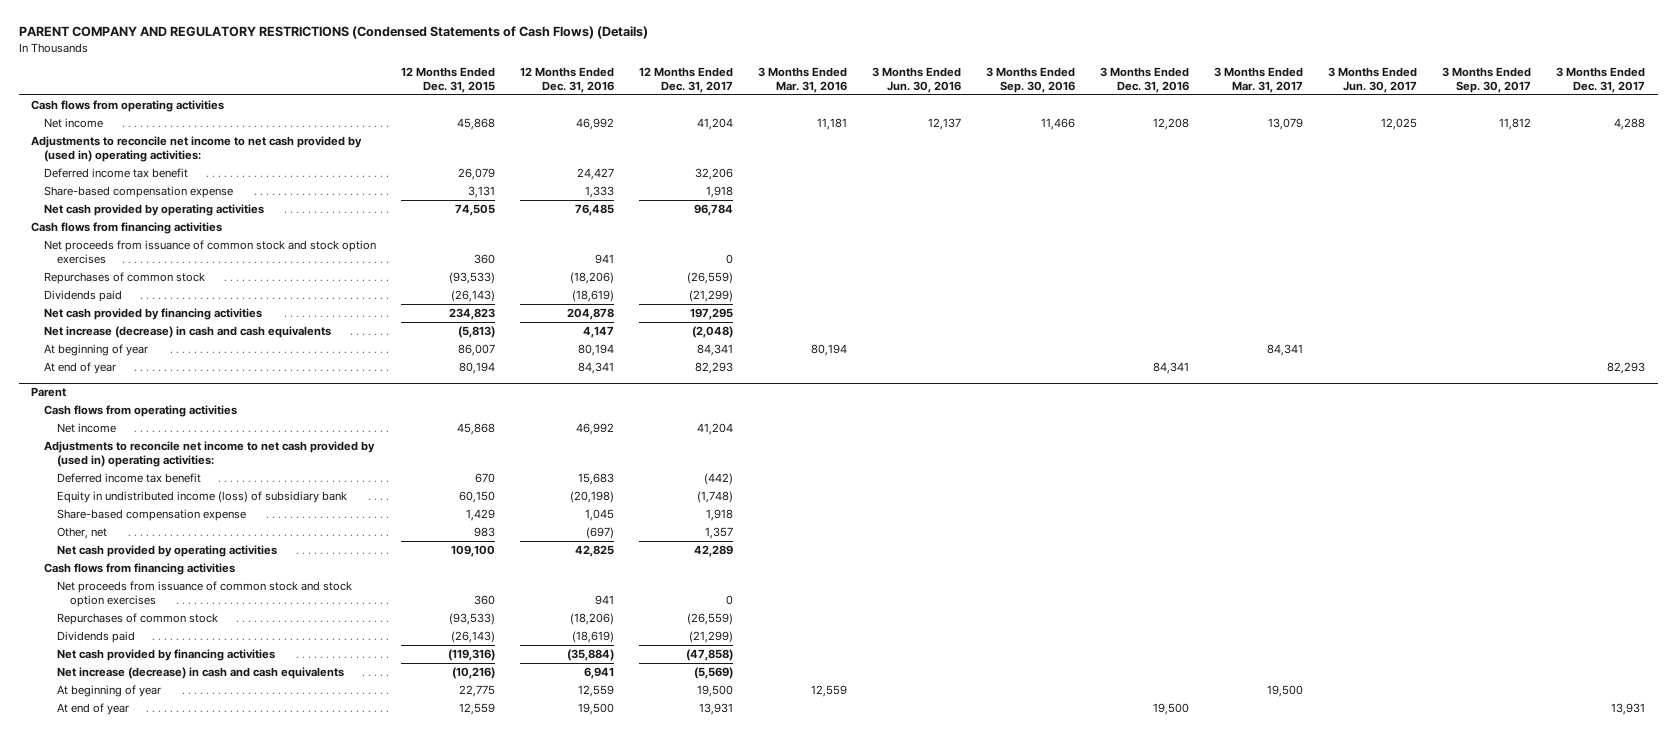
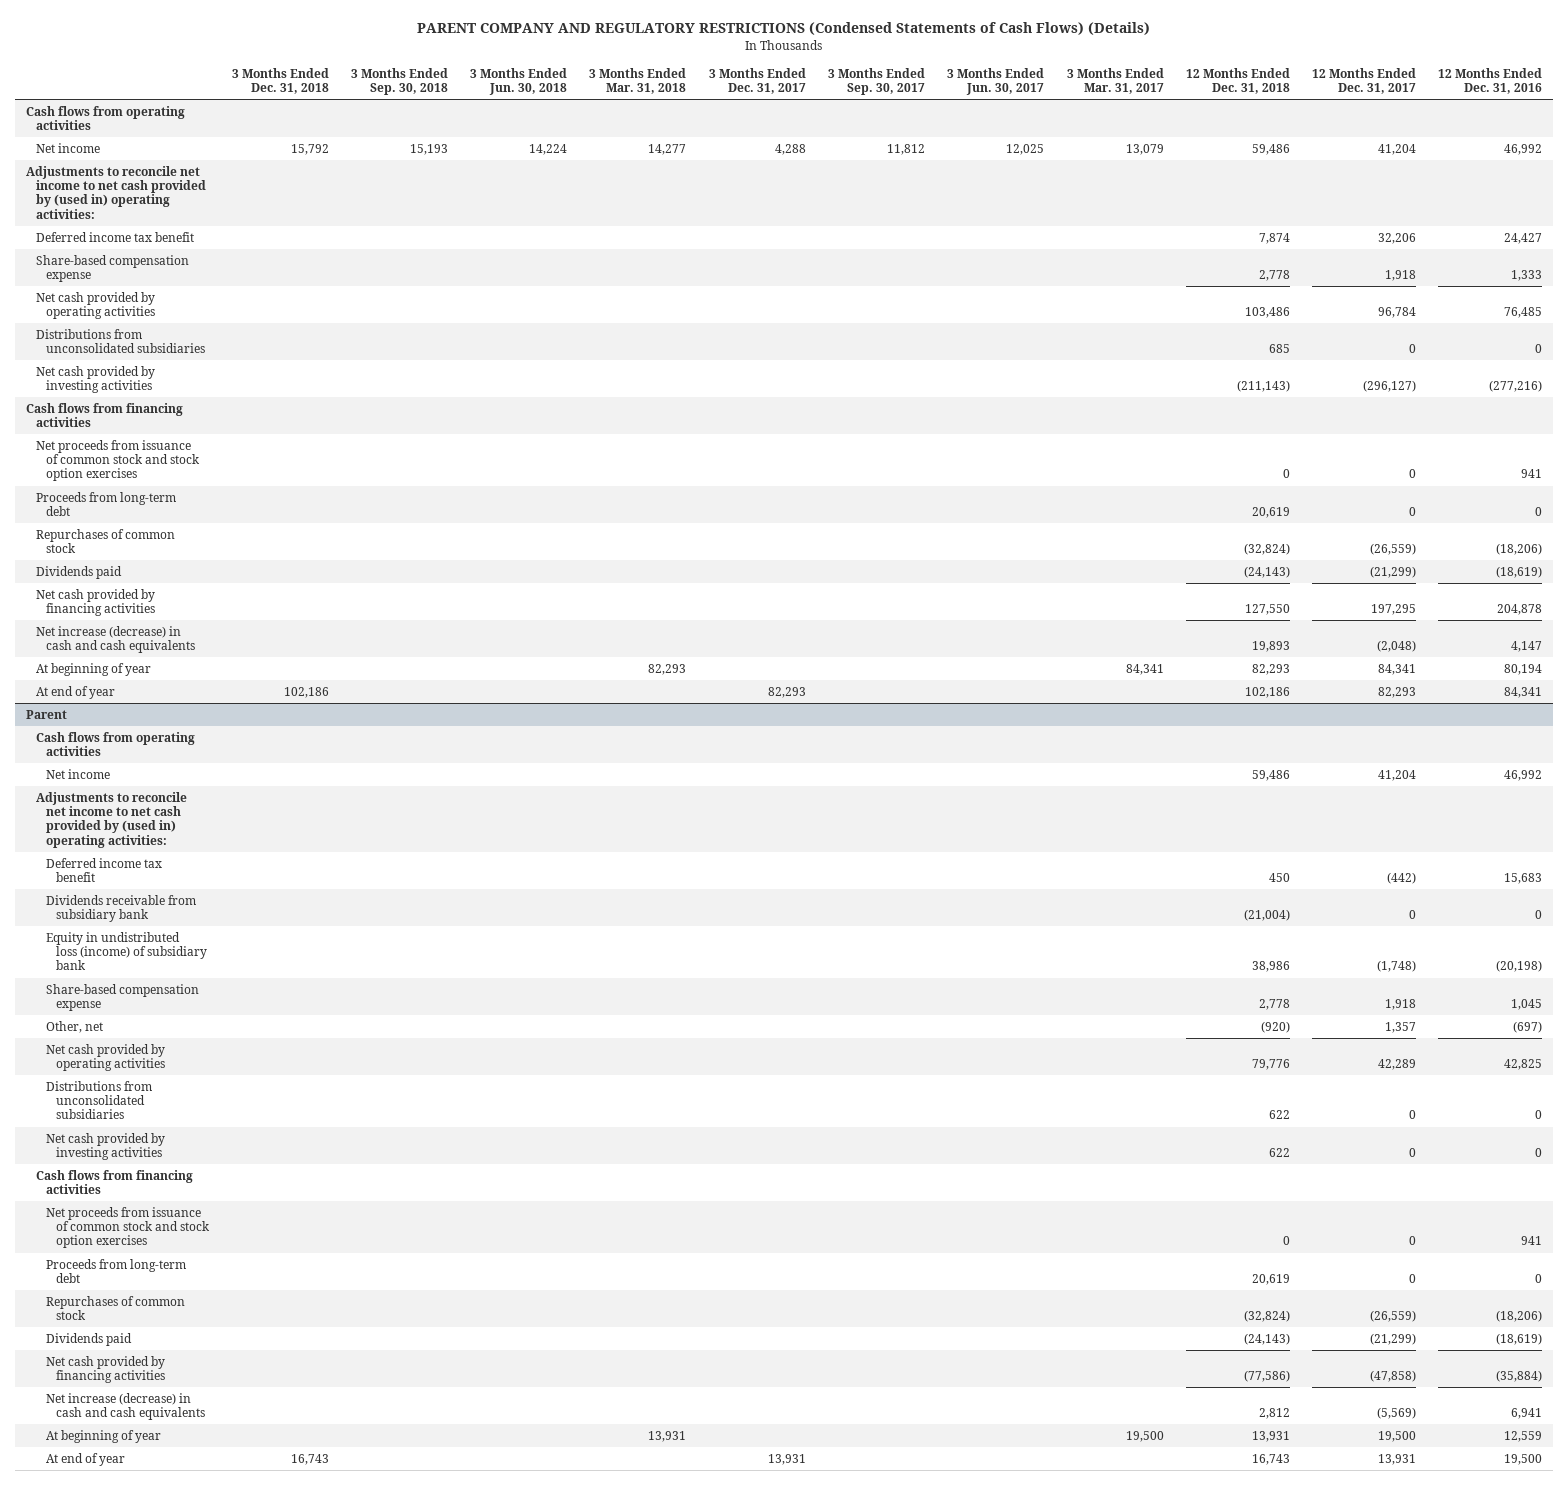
[401,66,496,94] 12 Months Ended Dec. 31, 2015 -> none
[758,66,848,94] 3 Months Ended Mar. 31, 2016 -> none
[872,66,962,94] 3 Months Ended Jun. 30, 2016 -> none
[986,66,1076,94] 3 Months Ended Sep. 30, 2016 -> none
[1100,66,1190,94] 3 Months Ended Dec. 31, 2016 -> none
none -> [231,68,329,95] 3 Months Ended Dec. 31, 2018
none -> [350,68,448,96] 3 Months Ended Sep. 30, 2018
none -> [470,68,568,96] 3 Months Ended Jun. 30, 2018
none -> [589,68,687,95] 3 Months Ended Mar. 31, 2018
none -> [1185,68,1290,95] 12 Months Ended Dec. 31, 2018
none -> [35,329,206,354] Distributions from unconsolidated subsidiaries
none -> [35,366,155,394] Net cash provided by investing activities
none -> [35,492,176,517] Proceeds from long-term debt
none -> [46,895,197,923] Dividends receivable from subsidiary bank
[56,490,347,503] Equity in undistributed income (loss) of subsidiary bank -> [46,932,208,971] Equity in undistributed loss (income) of subsidiary bank
none -> [46,1081,153,1120] Distributions from unconsolidated subsidiaries
none -> [46,1133,166,1161] Net cash provided by investing activities
none -> [46,1259,187,1284] Proceeds from long-term debt

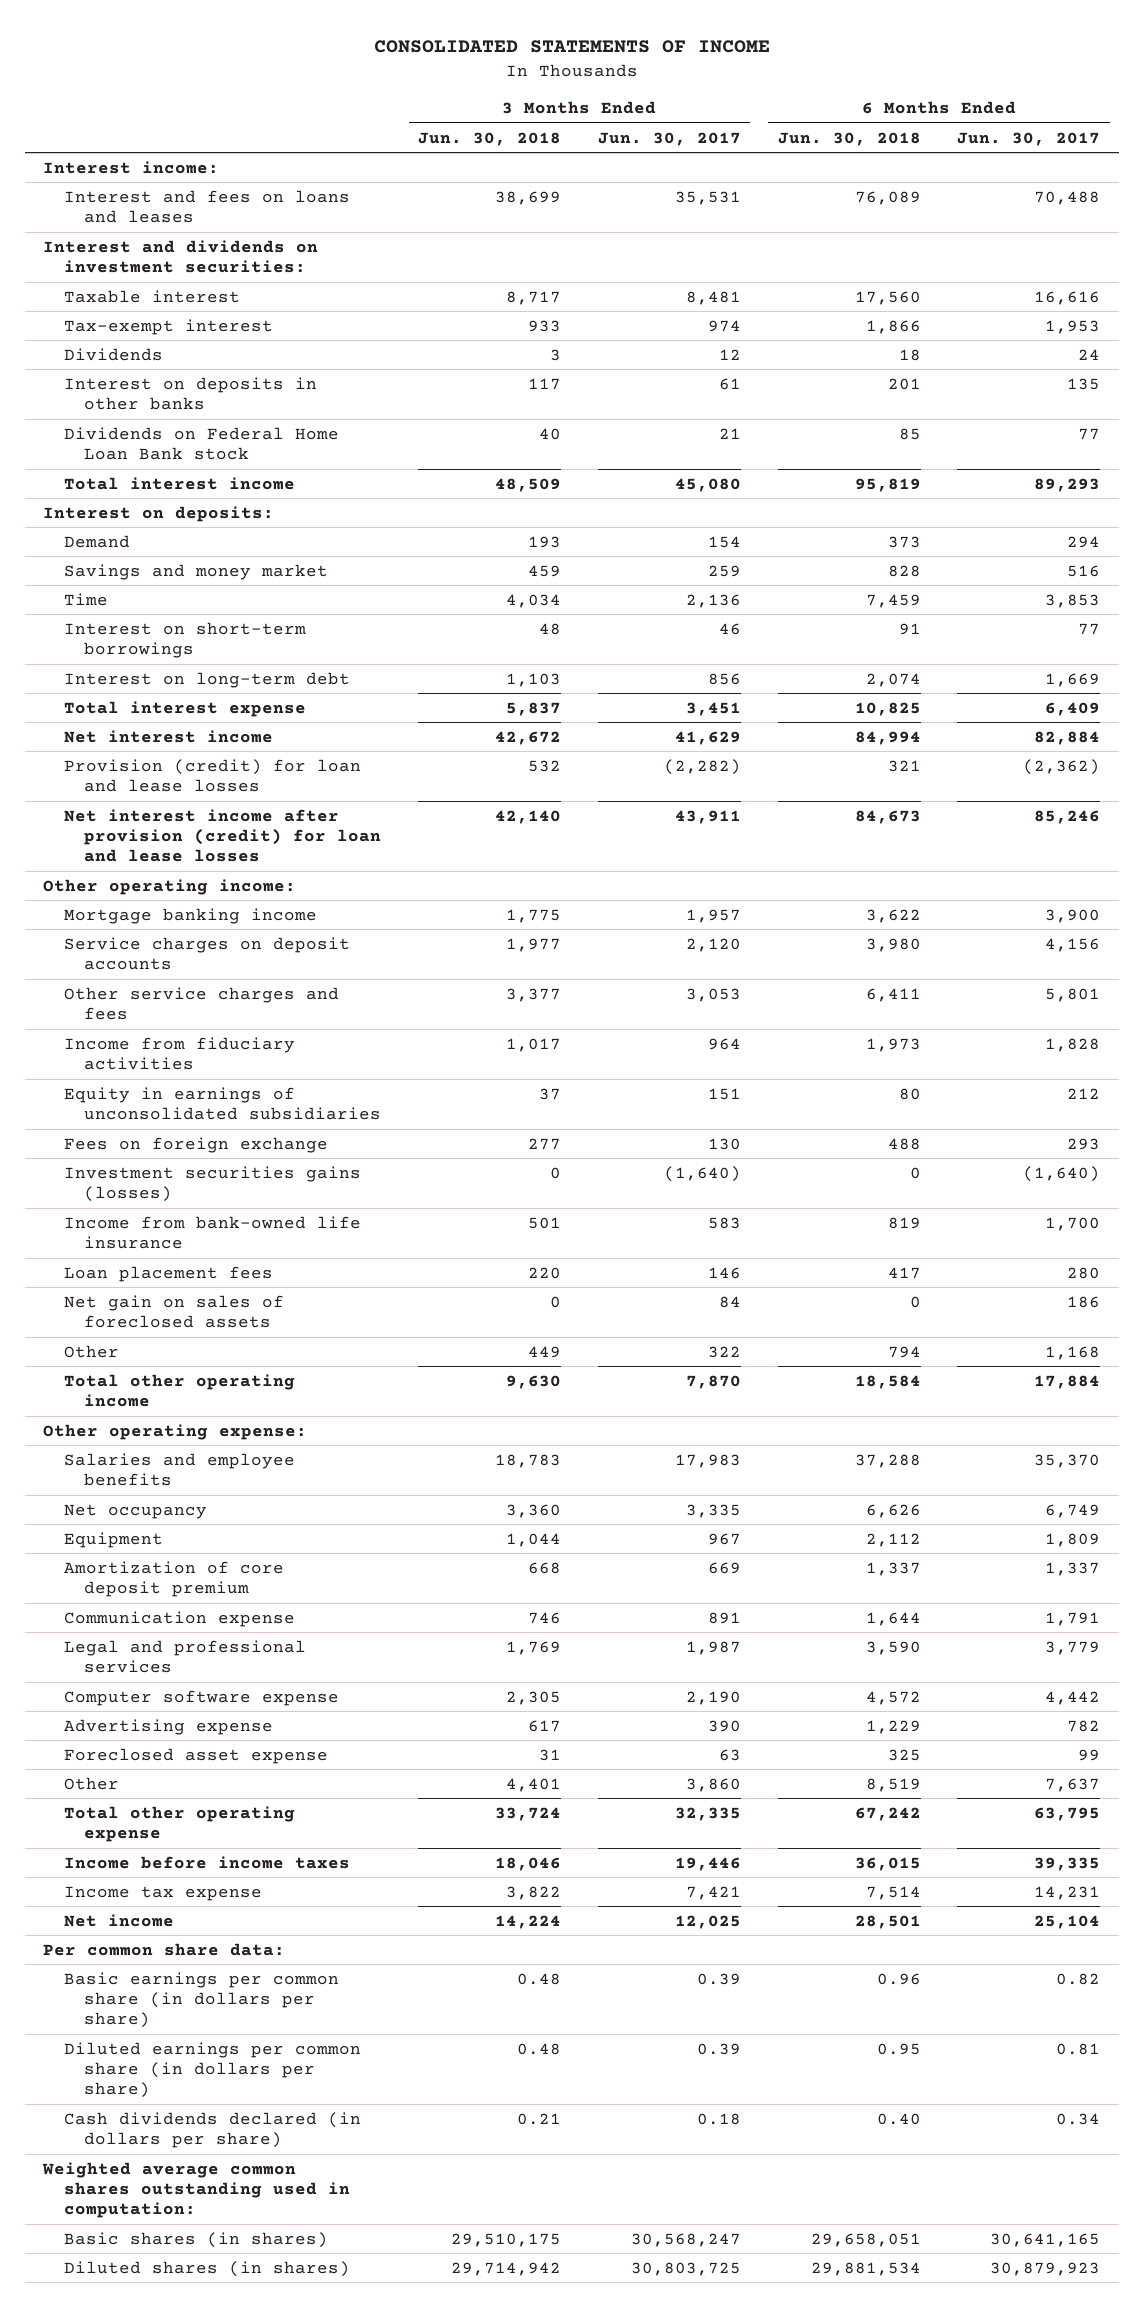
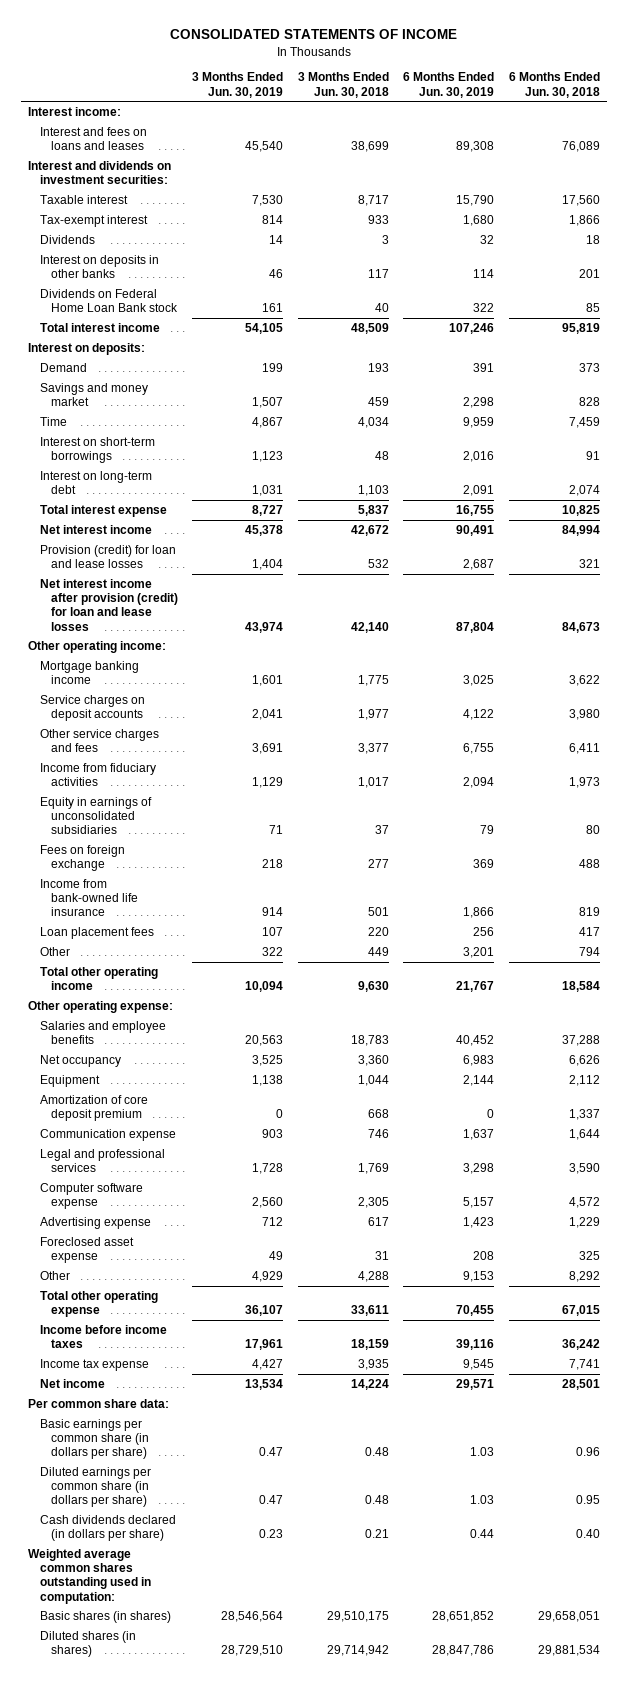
[597,131,741,146] Jun. 30, 2017 -> none
[957,131,1101,146] Jun. 30, 2017 -> none
none -> [192,72,284,98] 3 Months Ended Jun. 30, 2019
none -> [403,72,495,98] 6 Months Ended Jun. 30, 2019
[63,1165,361,1203] Investment securities gains (losses) -> none
[63,1294,284,1329] Net gain on sales of foreclosed assets -> none
[506,1777,562,1792] 4,401 -> [357,1270,389,1282] 4,288
[865,1777,921,1792] 8,519 -> [568,1270,600,1282] 8,292
[495,1806,562,1821] 33,724 -> [350,1305,389,1317] 33,611
[854,1806,921,1821] 67,242 -> [561,1305,600,1317] 67,015
[495,1856,562,1871] 18,046 -> [350,1339,389,1351] 18,159
[854,1856,921,1871] 36,015 -> [561,1339,600,1351] 36,242
[506,1885,562,1900] 3,822 -> [357,1358,389,1370] 3,935
[865,1885,921,1900] 7,514 -> [568,1358,600,1370] 7,741

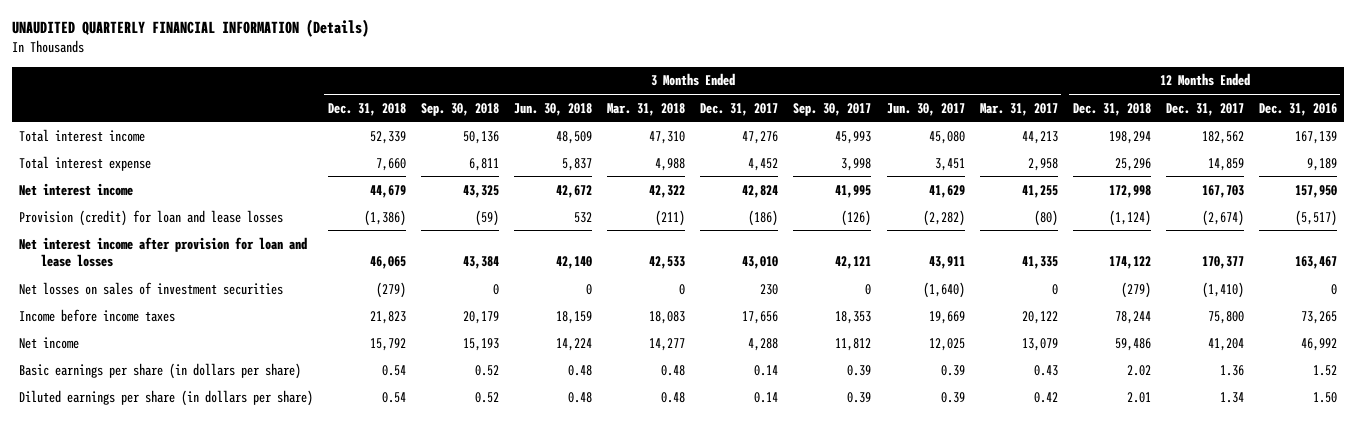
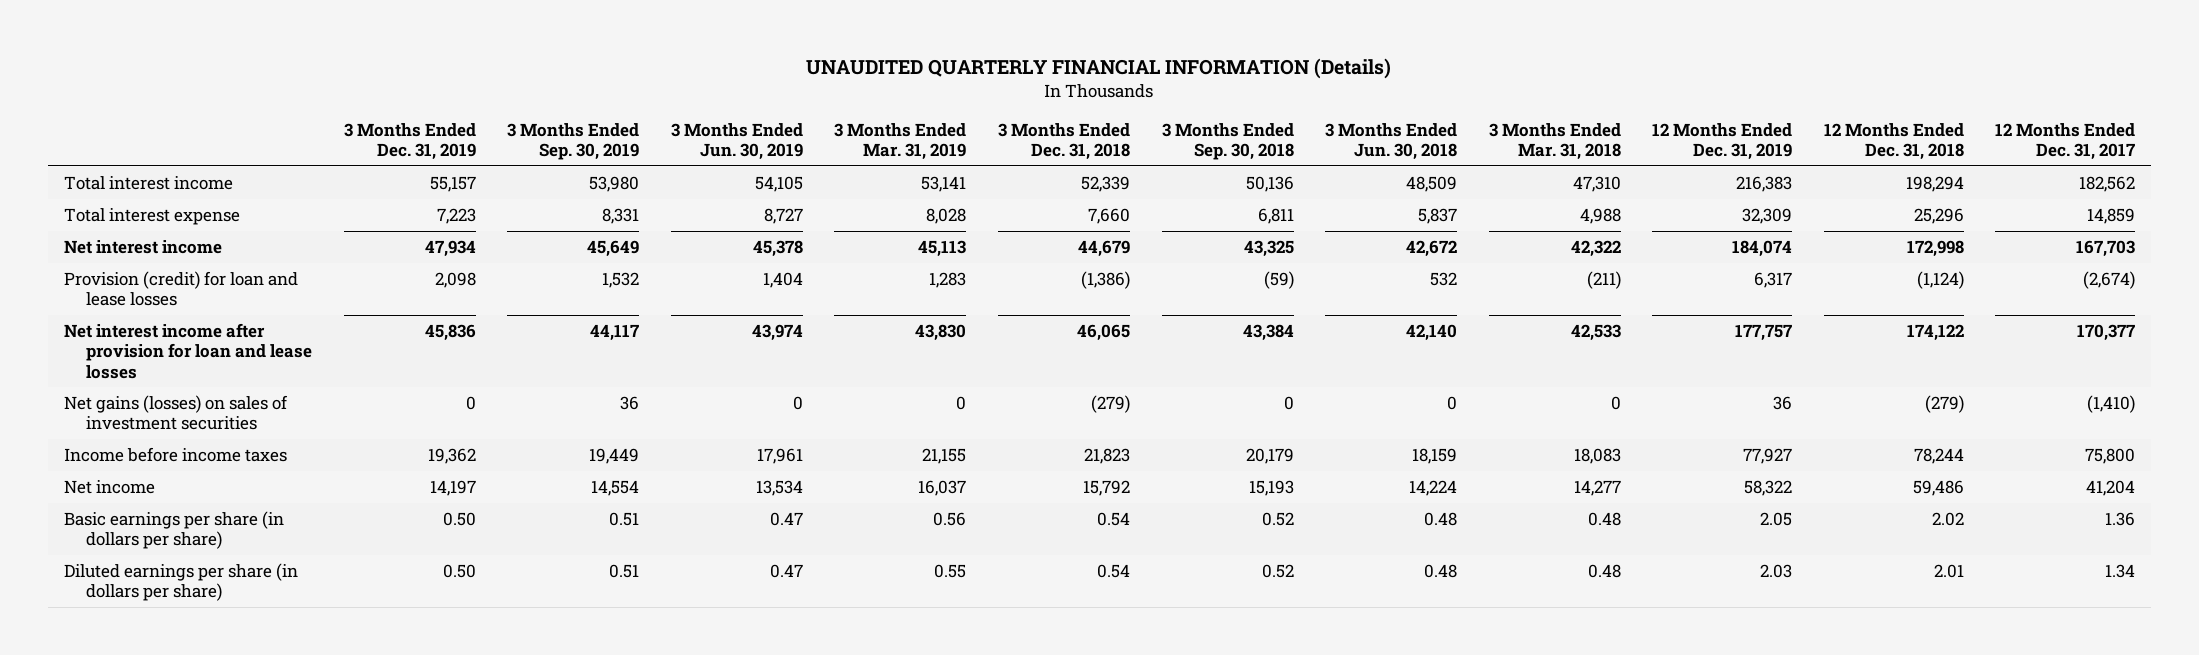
[700,102,779,116] Dec. 31, 2017 -> none
[793,102,872,116] Sep. 30, 2017 -> none
[886,102,965,116] Jun. 30, 2017 -> none
[979,102,1058,116] Mar. 31, 2017 -> none
[1258,102,1337,116] Dec. 31, 2016 -> none
none -> [343,122,476,160] 3 Months Ended Dec. 31, 2019
none -> [507,122,640,160] 3 Months Ended Sep. 30, 2019
none -> [670,122,803,160] 3 Months Ended Jun. 30, 2019
none -> [834,122,967,160] 3 Months Ended Mar. 31, 2019
none -> [1652,122,1793,160] 12 Months Ended Dec. 31, 2019
[19,281,284,295] Net losses on sales of investment securities -> [63,394,288,431] Net gains (losses) on sales of investment securities

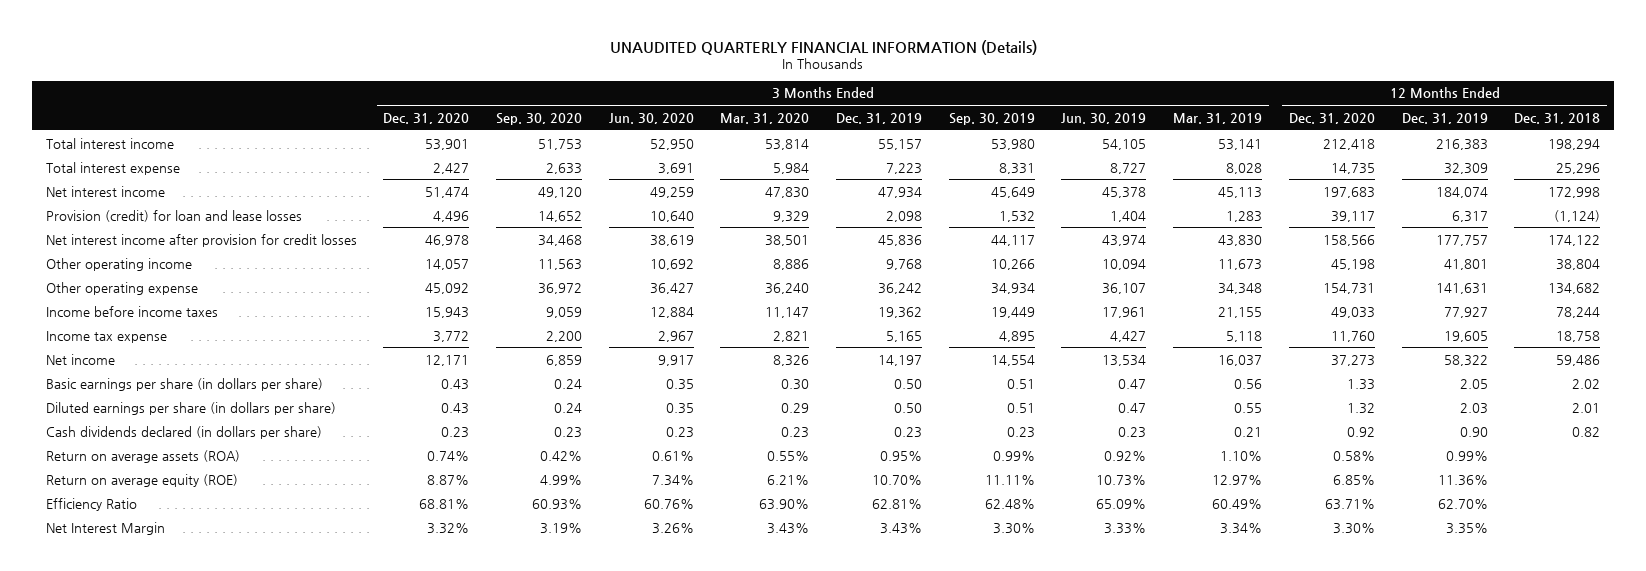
[997,122,1130,160] 3 Months Ended Dec. 31, 2018 -> none
[1161,122,1294,160] 3 Months Ended Sep. 30, 2018 -> none
[1325,122,1458,160] 3 Months Ended Jun. 30, 2018 -> none
[1488,122,1621,160] 3 Months Ended Mar. 31, 2018 -> none
[1995,122,2136,160] 12 Months Ended Dec. 31, 2017 -> none
none -> [383,112,470,124] Dec. 31, 2020
none -> [496,112,583,125] Sep. 30, 2020
none -> [608,112,694,124] Jun. 30, 2020
none -> [720,112,810,124] Mar. 31, 2020
none -> [1288,112,1375,124] Dec. 31, 2020
[63,394,288,431] Net gains (losses) on sales of investment securities -> none
[63,322,313,379] Net interest income after provision for loan and lease losses -> [45,233,357,247] Net interest income after provision for credit losses
none -> [45,257,192,271] Other operating income
none -> [45,281,198,295] Other operating expense
none -> [45,330,167,343] Income tax expense
none -> [45,425,322,439] Cash dividends declared (in dollars per share)
none -> [45,449,240,463] Return on average assets (ROA)
none -> [45,473,238,487] Return on average equity (ROE)
none -> [45,497,137,511] Efficiency Ratio
none -> [45,521,165,535] Net Interest Margin

